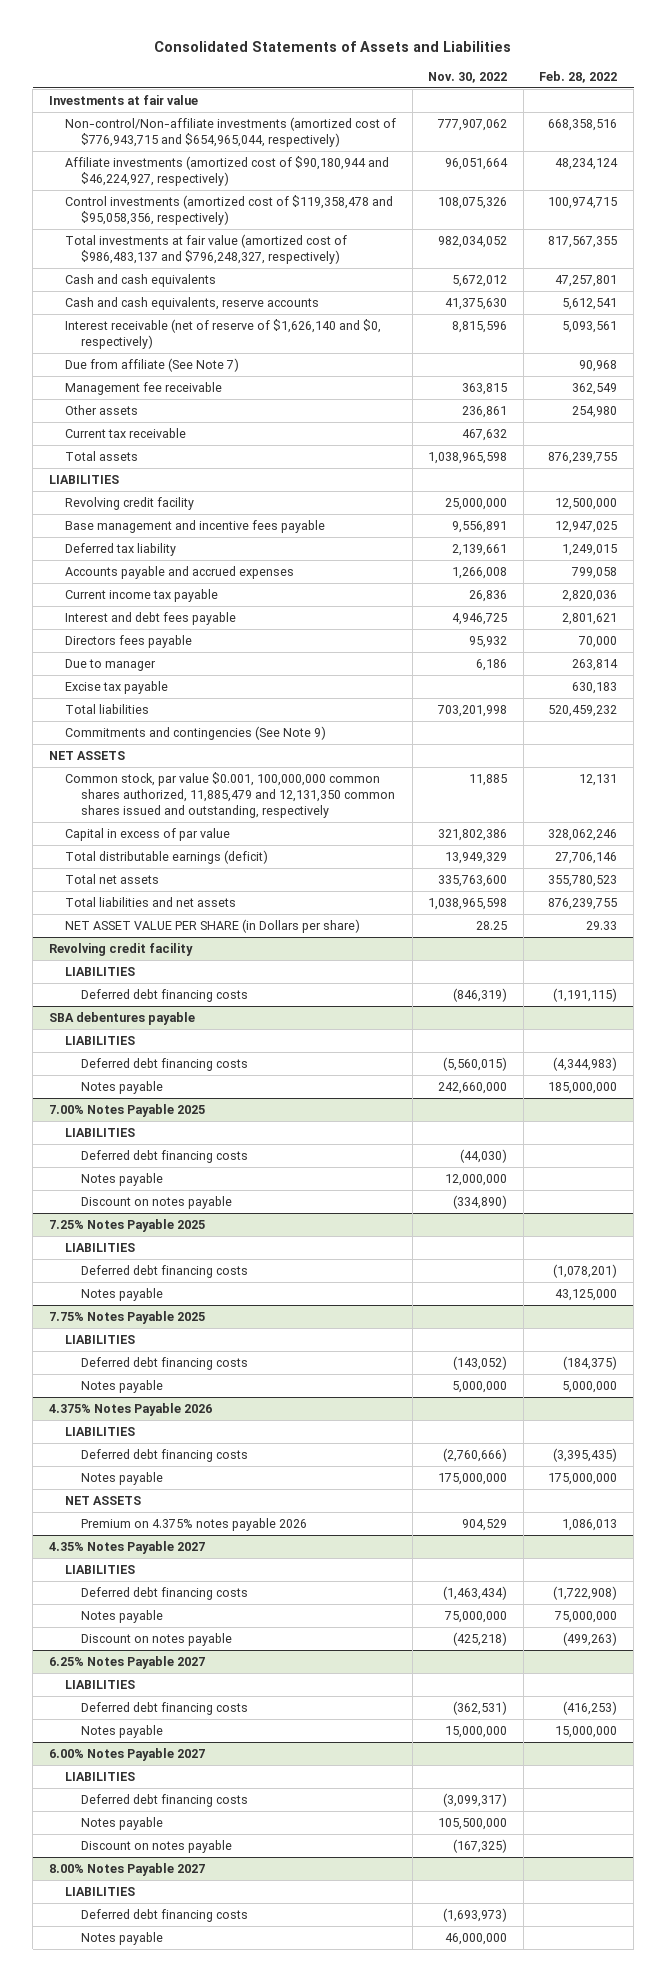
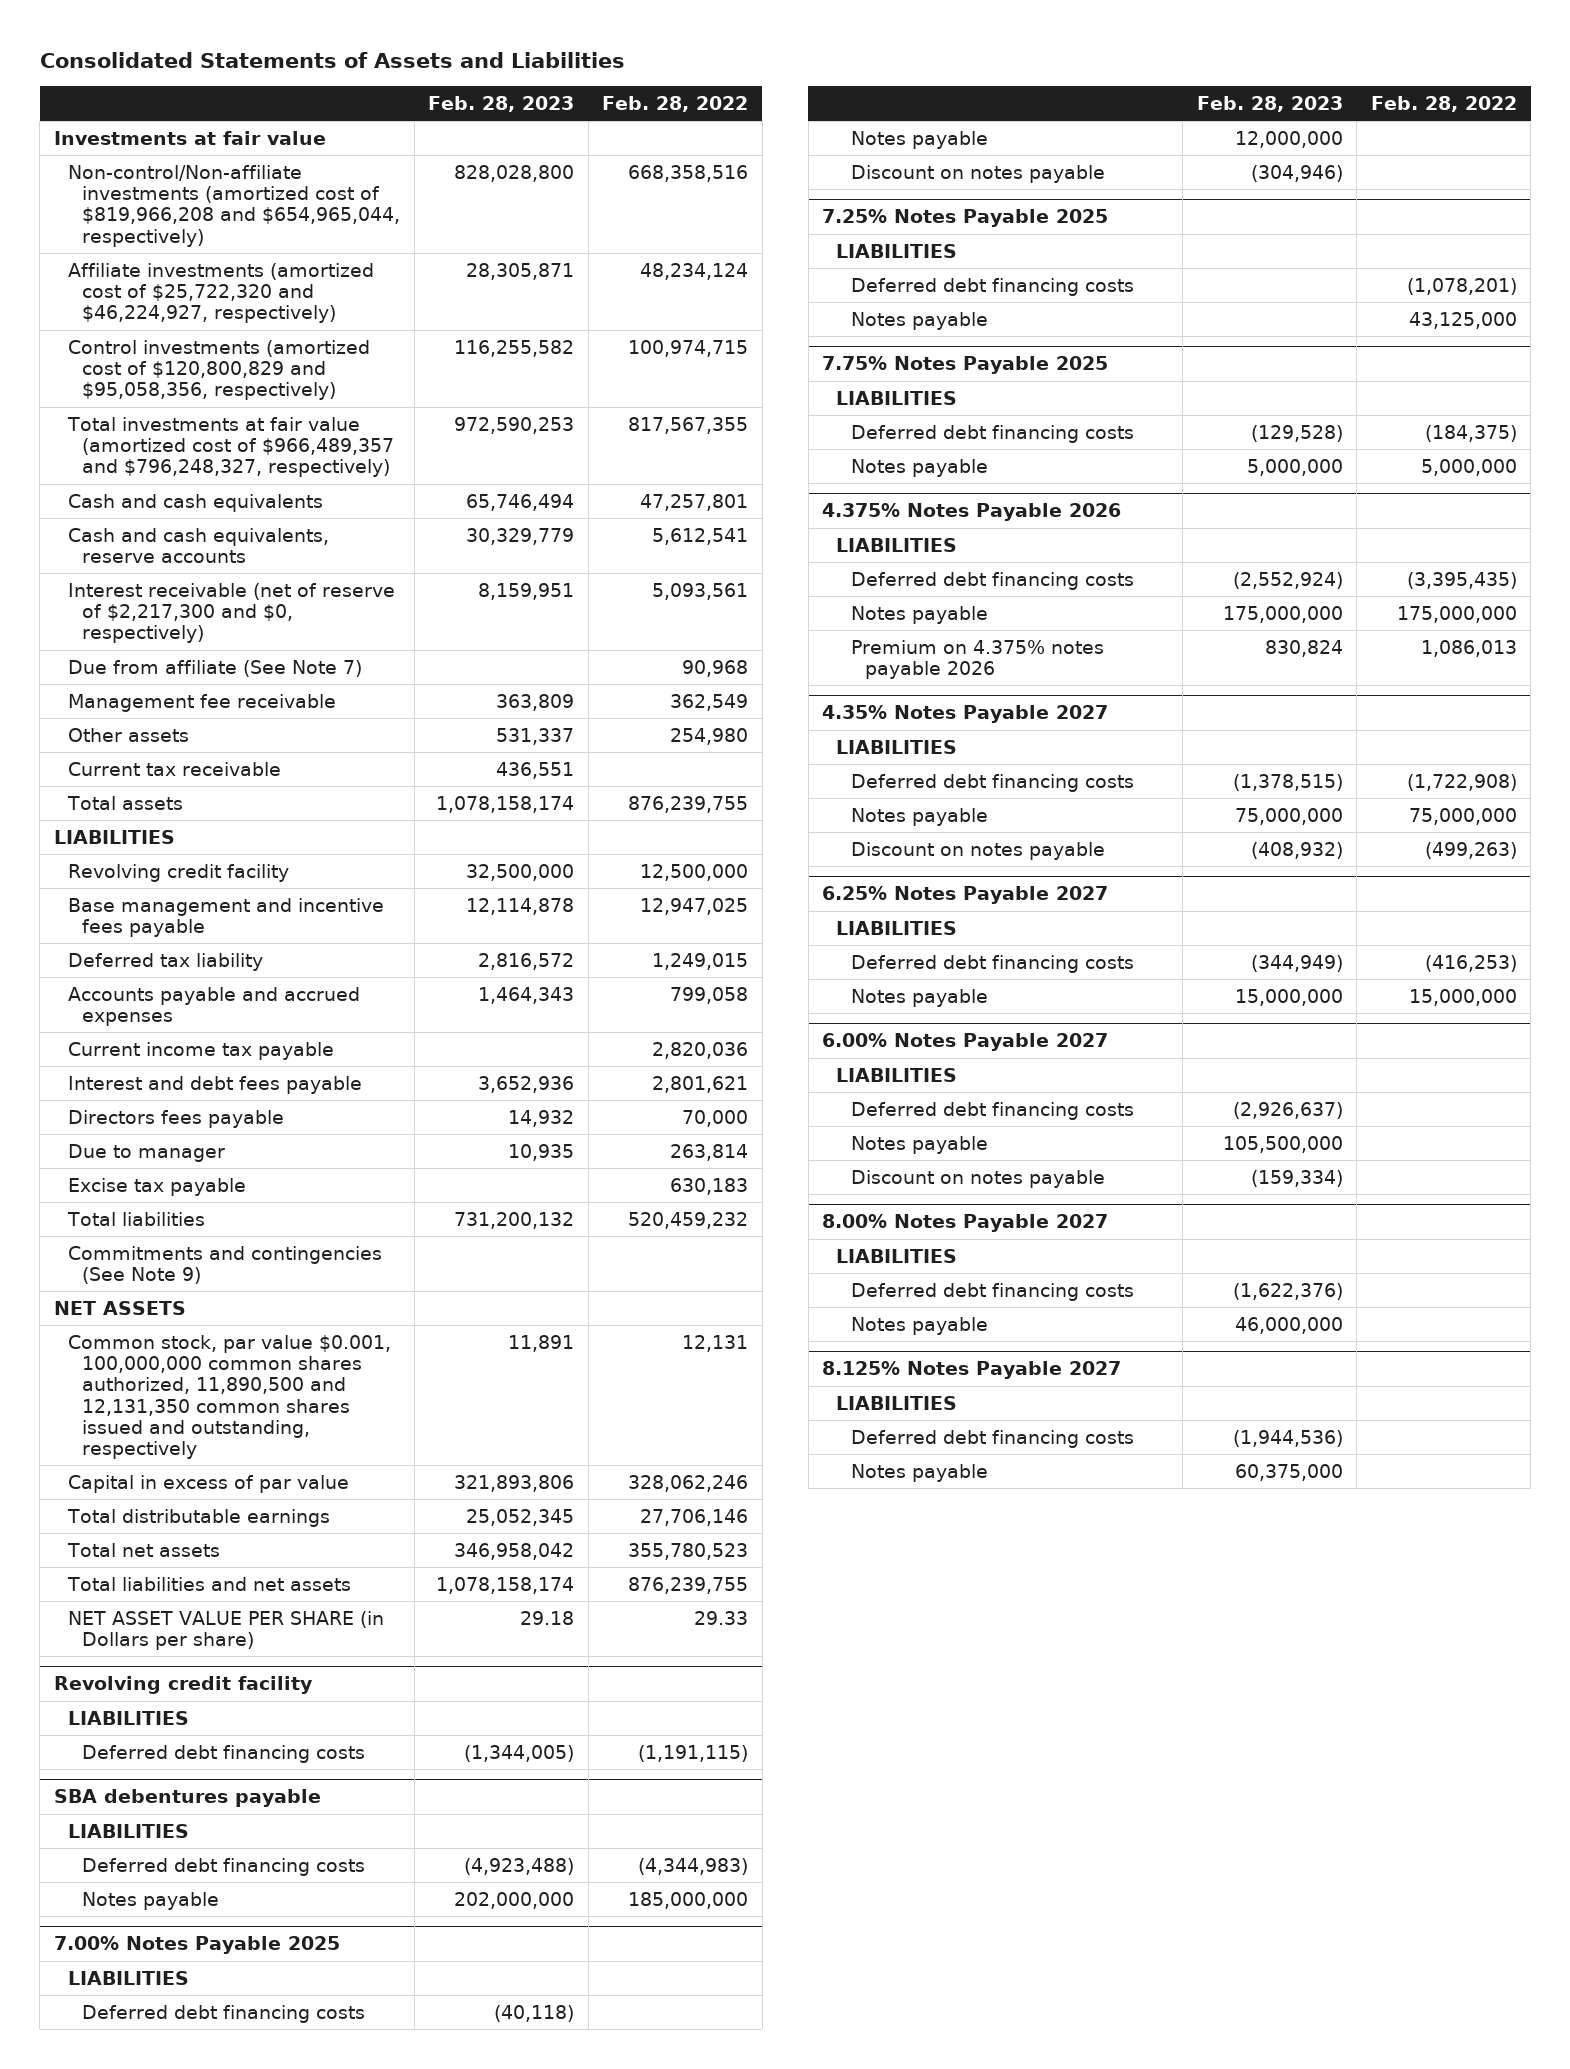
[428,71,508,83] Nov. 30, 2022 -> none
none -> [428,95,575,112] Feb. 28, 2023
[64,116,396,147] Non-control/Non-affiliate investments (amortized cost of $776,943,715 and $654,965,044, respectively) -> [67,164,401,247] Non-control/Non-affiliate investments (amortized cost of $819,966,208 and $654,965,044, respectively)
[64,155,389,186] Affiliate investments (amortized cost of $90,180,944 and $46,224,927, respectively) -> [67,262,374,324] Affiliate investments (amortized cost of $25,722,320 and $46,224,927, respectively)
[64,194,393,225] Control investments (amortized cost of $119,358,478 and $95,058,356, respectively) -> [67,339,370,401] Control investments (amortized cost of $120,800,829 and $95,058,356, respectively)
[64,233,347,264] Total investments at fair value (amortized cost of $986,483,137 and $796,248,327, respectively) -> [66,416,395,478] Total investments at fair value (amortized cost of $966,489,357 and $796,248,327, respectively)
[64,318,381,349] Interest receivable (net of reserve of $1,626,140 and $0, respectively) -> [67,582,395,644] Interest receivable (net of reserve of $2,217,300 and $0, respectively)
[64,771,396,818] Common stock, par value $0.001, 100,000,000 common shares authorized, 11,885,479 and 12,131,350 common shares issued and outstanding, respectively -> [67,1334,391,1460] Common stock, par value $0.001, 100,000,000 common shares authorized, 11,890,500 and 12,131,350 common shares issued and outstanding, respectively
[64,849,268,864] Total distributable earnings (deficit) -> [66,1508,330,1527] Total distributable earnings
[64,1495,141,1505] NET ASSETS -> none
none -> [822,1361,1122,1380] 8.125% Notes Payable 2027
none -> [836,1395,958,1410] LIABILITIES
none -> [850,1429,1134,1448] Deferred debt financing costs
none -> [850,1463,988,1482] Notes payable

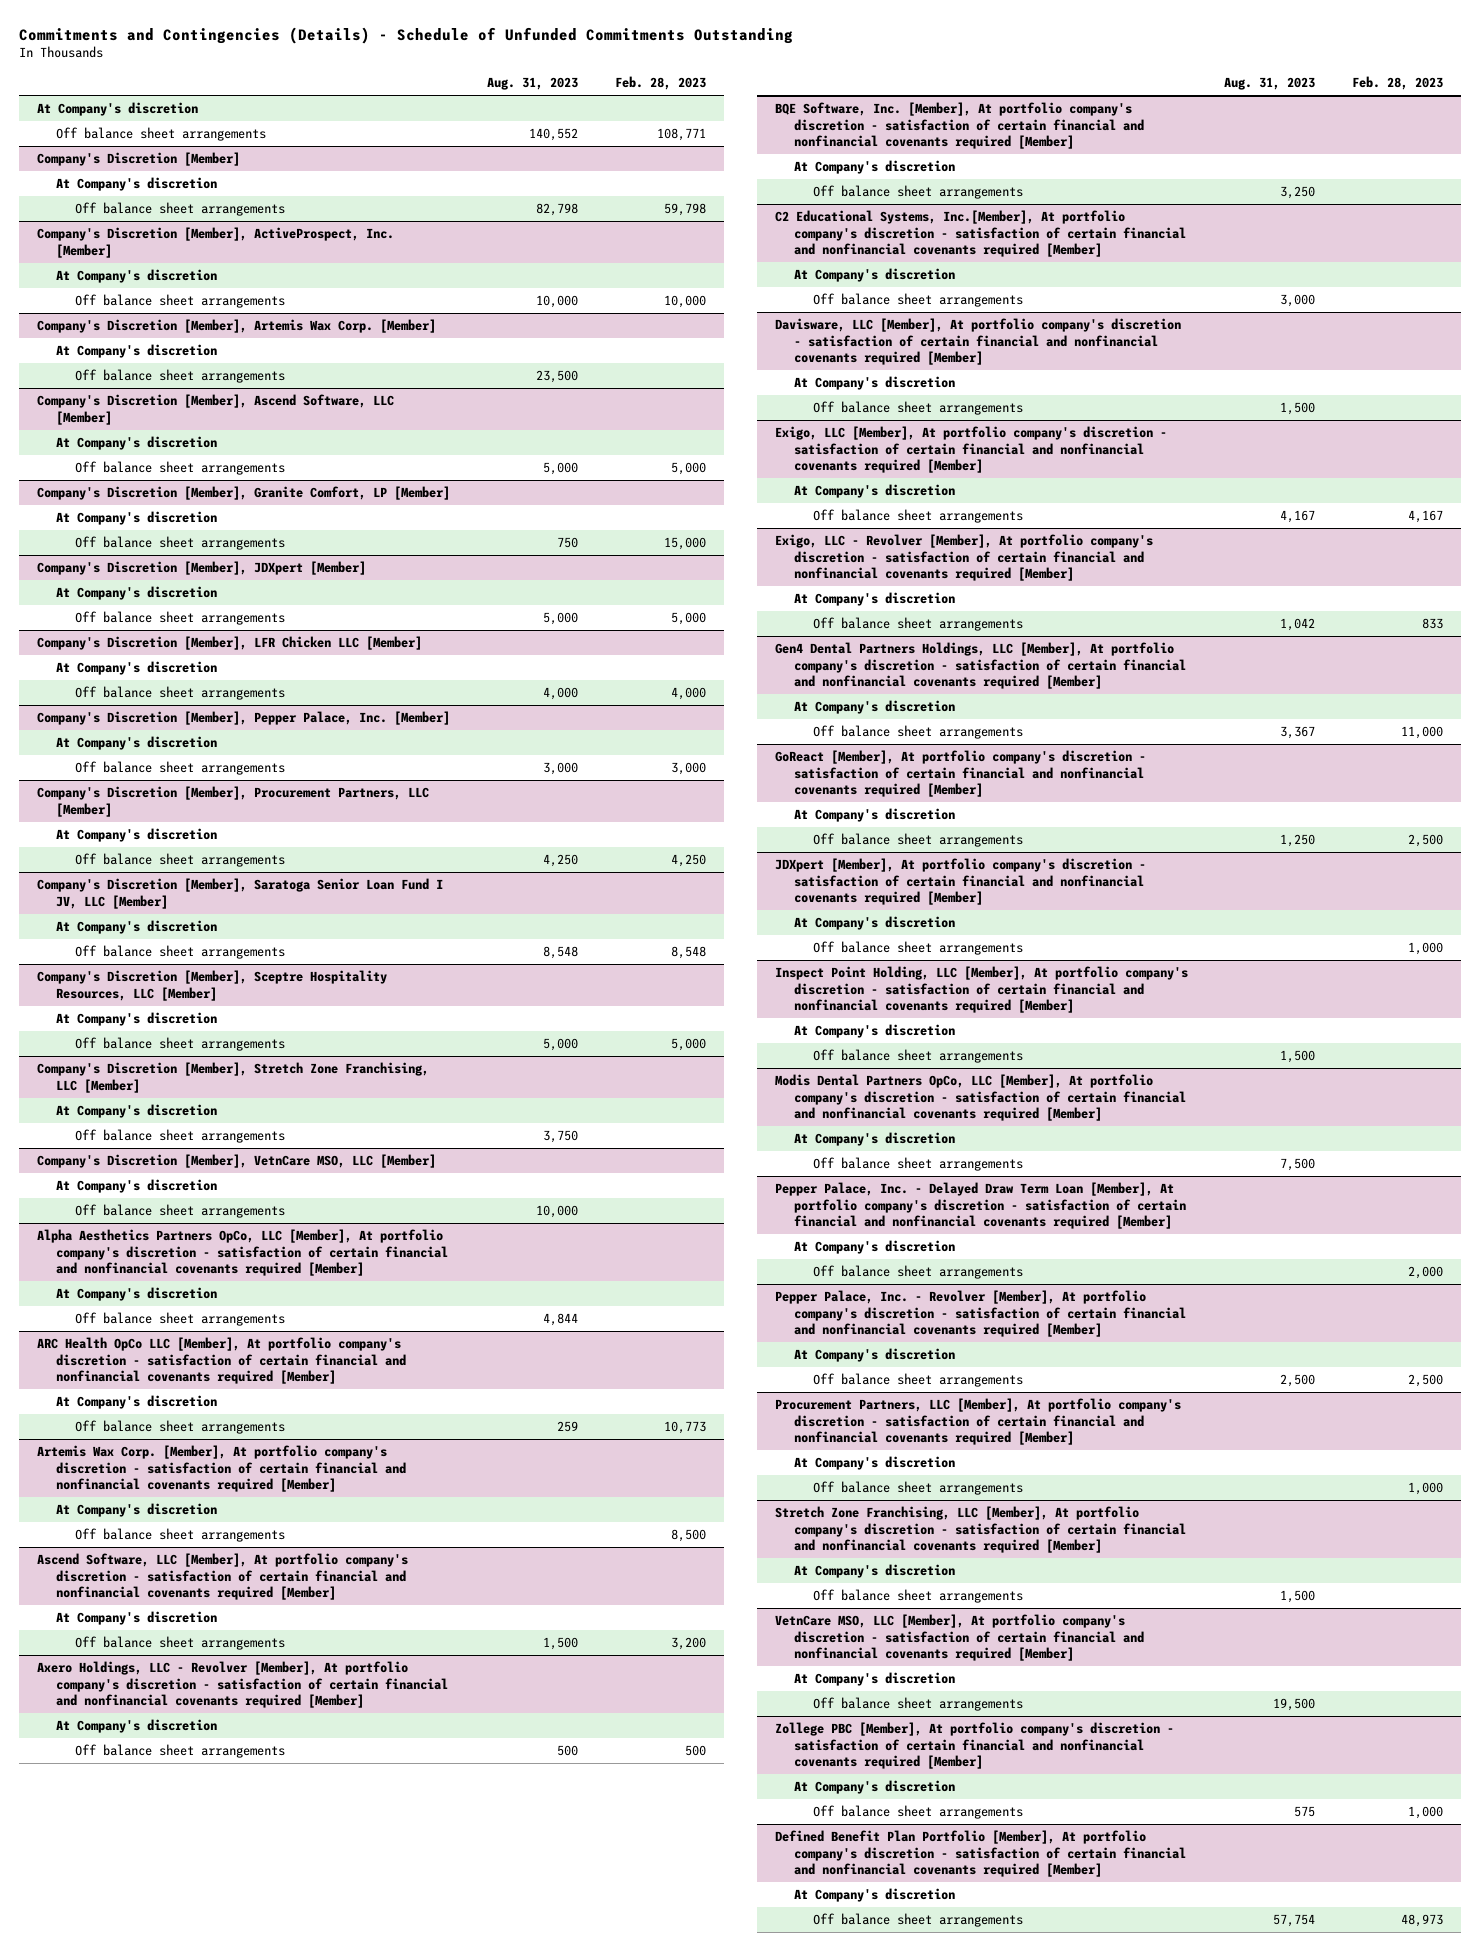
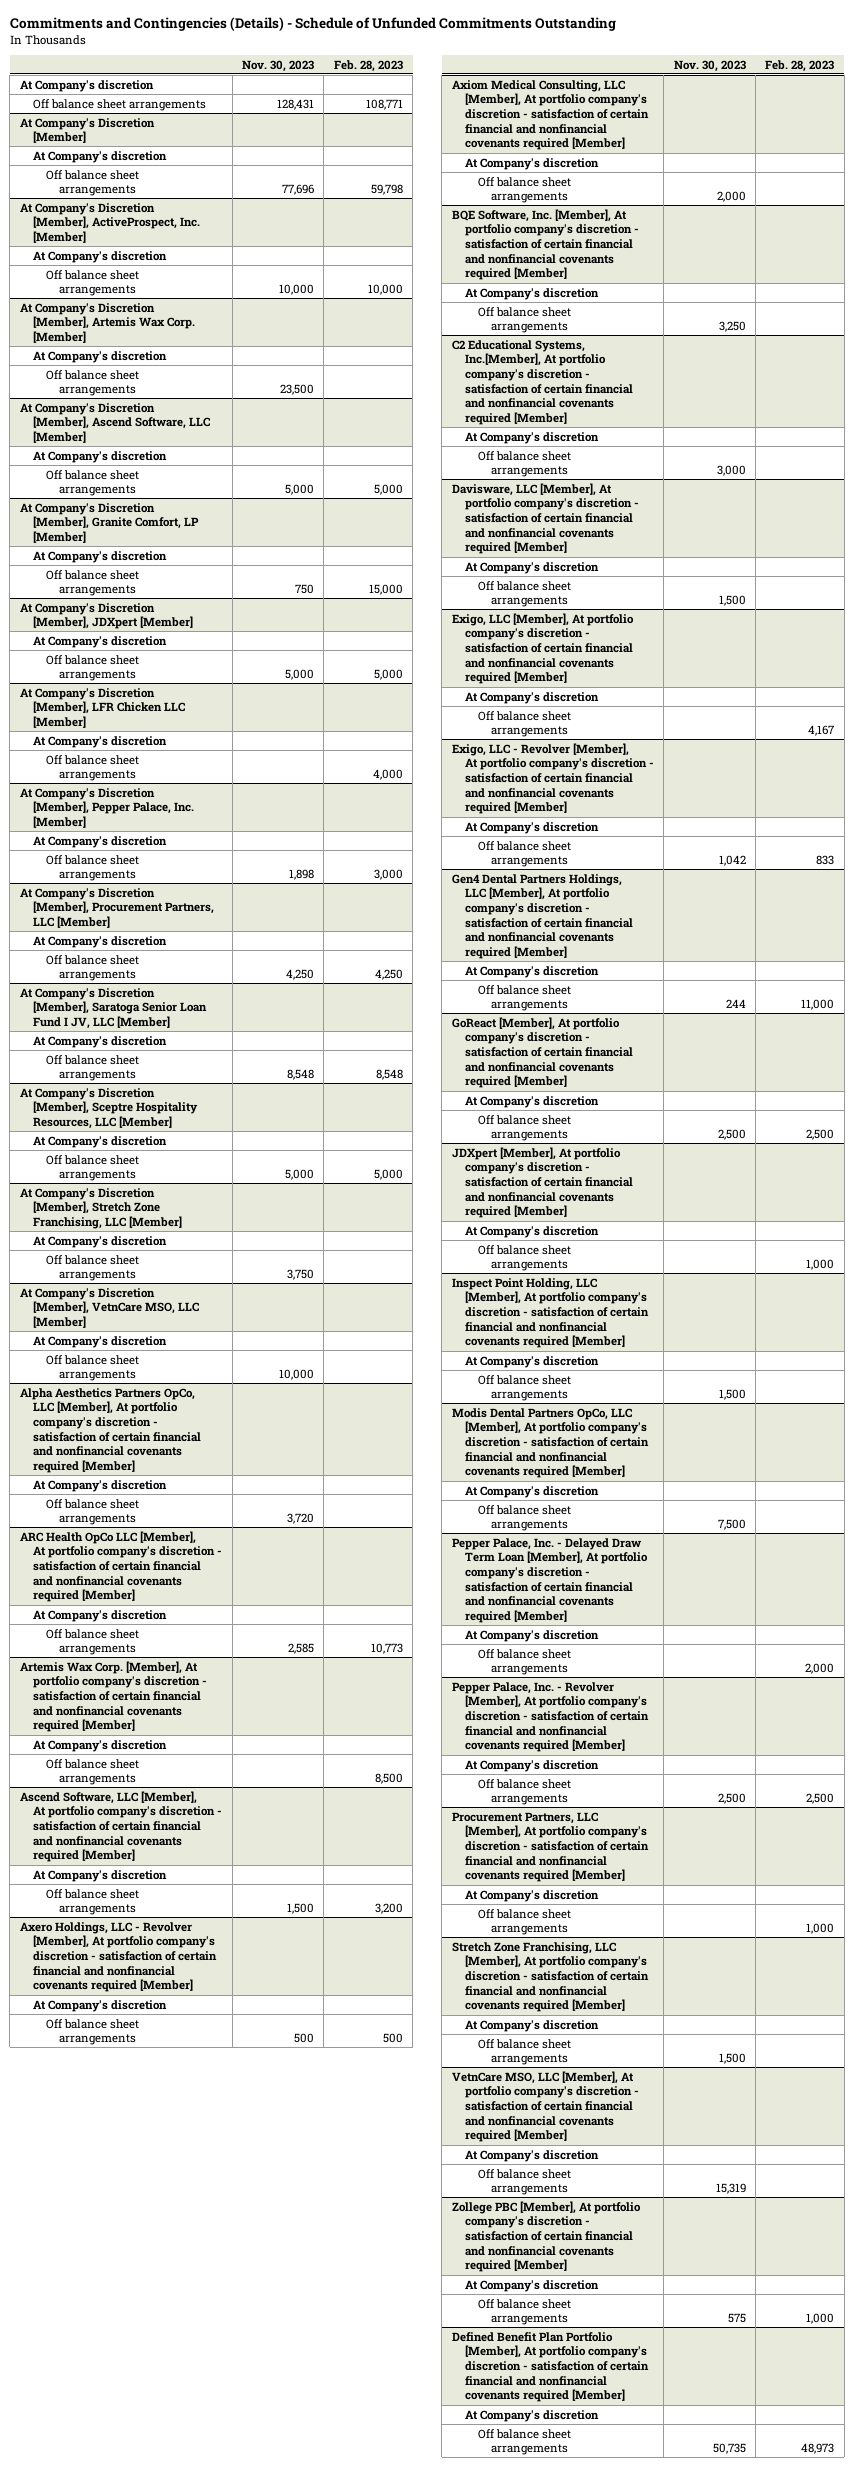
[486,77,578,91] Aug. 31, 2023 -> none
none -> [241,59,314,72] Nov. 30, 2023
[37,152,241,167] Company's Discretion [Member] -> [19,117,155,144] At Company's Discretion [Member]
[37,227,395,258] Company's Discretion [Member], ActiveProspect, Inc. [Member] -> [19,202,201,243] At Company's Discretion [Member], ActiveProspect, Inc. [Member]
[37,319,437,334] Company's Discretion [Member], Artemis Wax Corp. [Member] -> [19,302,196,343] At Company's Discretion [Member], Artemis Wax Corp. [Member]
[37,394,395,425] Company's Discretion [Member], Ascend Software, LLC [Member] -> [19,402,211,443] At Company's Discretion [Member], Ascend Software, LLC [Member]
[37,486,451,501] Company's Discretion [Member], Granite Comfort, LP [Member] -> [19,502,200,543] At Company's Discretion [Member], Granite Comfort, LP [Member]
[37,561,367,576] Company's Discretion [Member], JDXpert [Member] -> [19,602,194,630] At Company's Discretion [Member], JDXpert [Member]
[37,636,423,651] Company's Discretion [Member], LFR Chicken LLC [Member] -> [19,687,186,728] At Company's Discretion [Member], LFR Chicken LLC [Member]
[37,711,451,726] Company's Discretion [Member], Pepper Palace, Inc. [Member] -> [19,787,195,828] At Company's Discretion [Member], Pepper Palace, Inc. [Member]
[37,786,430,817] Company's Discretion [Member], Procurement Partners, LLC [Member] -> [19,887,215,928] At Company's Discretion [Member], Procurement Partners, LLC [Member]
[37,878,444,909] Company's Discretion [Member], Saratoga Senior Loan Fund I JV, LLC [Member] -> [19,987,208,1029] At Company's Discretion [Member], Saratoga Senior Loan Fund I JV, LLC [Member]
[37,970,388,1001] Company's Discretion [Member], Sceptre Hospitality Resources, LLC [Member] -> [19,1087,199,1129] At Company's Discretion [Member], Sceptre Hospitality Resources, LLC [Member]
[37,1062,430,1093] Company's Discretion [Member], Stretch Zone Franchising, LLC [Member] -> [19,1187,183,1229] At Company's Discretion [Member], Stretch Zone Franchising, LLC [Member]
[37,1154,437,1169] Company's Discretion [Member], VetnCare MSO, LLC [Member] -> [19,1287,200,1328] At Company's Discretion [Member], VetnCare MSO, LLC [Member]
none -> [451,79,649,151] Axiom Medical Consulting, LLC [Member], At portfolio company's discretion - satisfaction of certain financial and nonfinancial covenants required [Member]
none -> [464,157,599,170] At Company's discretion
none -> [477,176,571,204] Off balance sheet arrangements

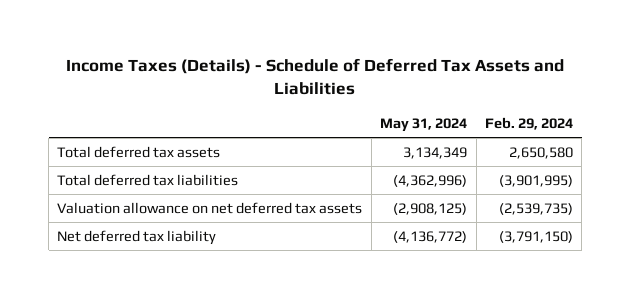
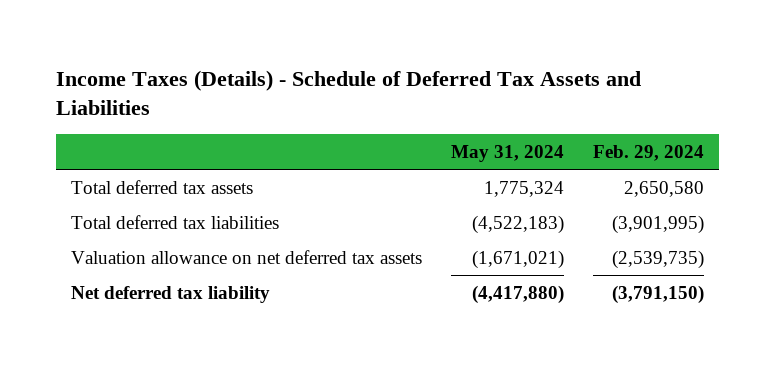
[403,146,468,159] 3,134,349 -> [483,180,564,197] 1,775,324
[393,174,468,187] (4,362,996) -> [471,214,564,234] (4,522,183)
[393,202,468,215] (2,908,125) -> [471,249,564,269] (1,671,021)
[393,230,468,243] (4,136,772) -> [471,284,564,304] (4,417,880)

